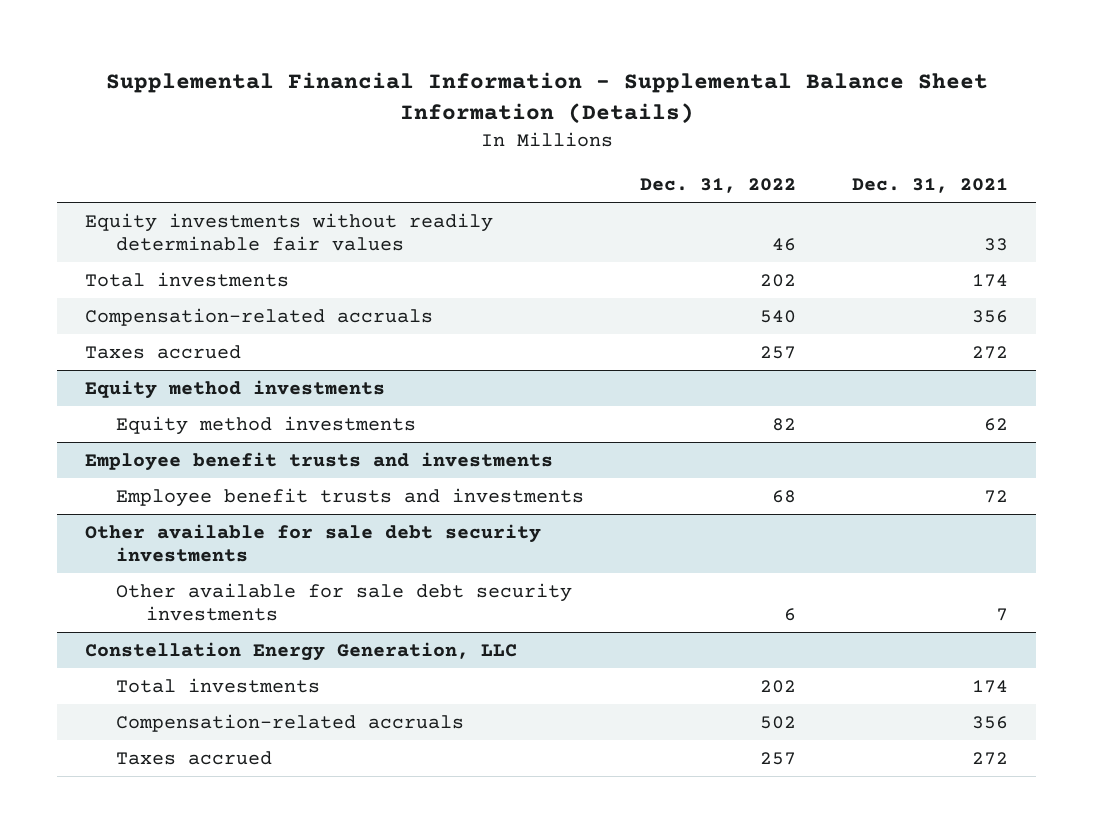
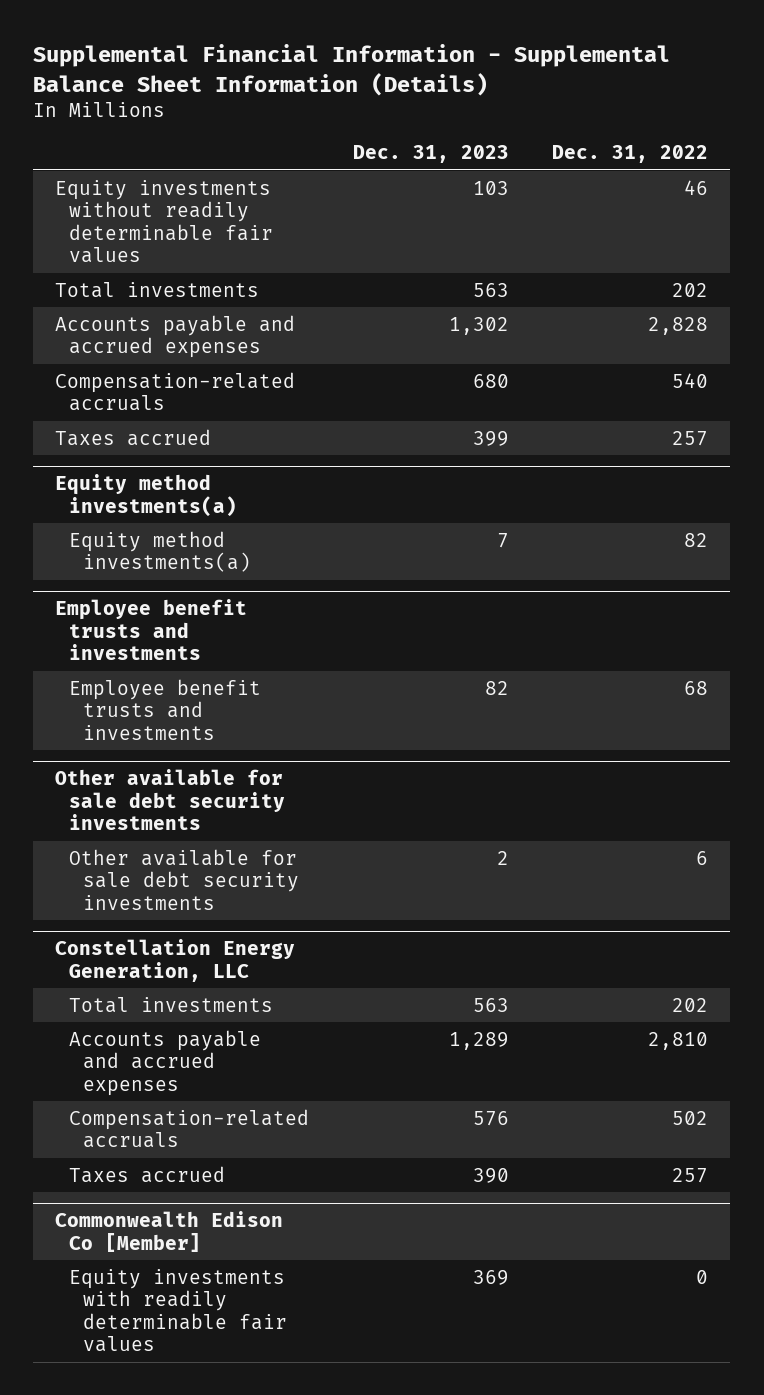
[851,177,1008,193] Dec. 31, 2021 -> none
none -> [352,145,509,164] Dec. 31, 2023
none -> [55,314,296,359] Accounts payable and accrued expenses
[85,379,386,399] Equity method investments -> [55,473,237,517] Equity method investments(a)
[115,415,416,435] Equity method investments -> [68,530,251,573] Equity method investments(a)
none -> [68,1029,261,1096] Accounts payable and accrued expenses
none -> [55,1210,284,1252] Commonwealth Edison Co [Member]
none -> [68,1268,287,1353] Equity investments with readily determinable fair values

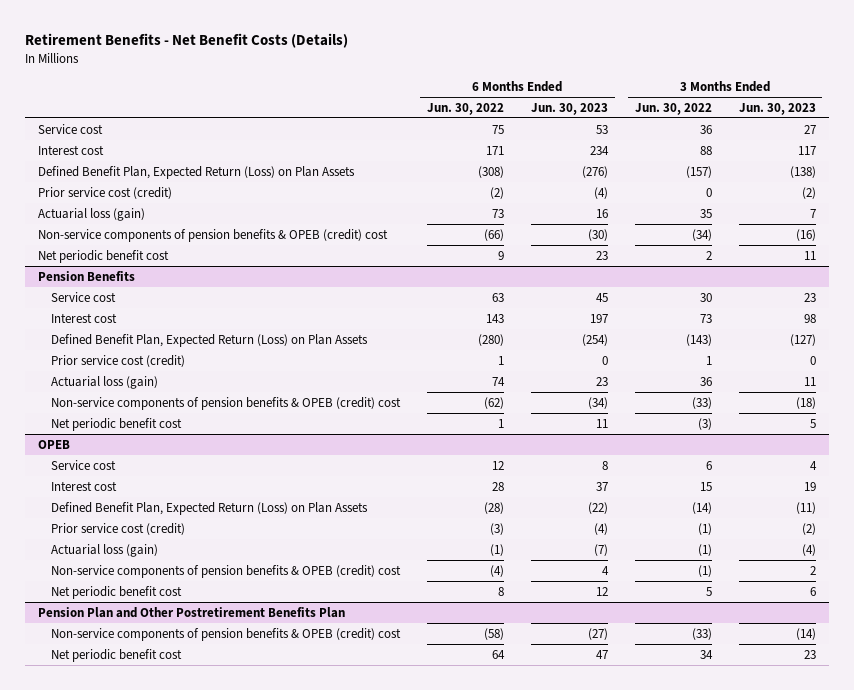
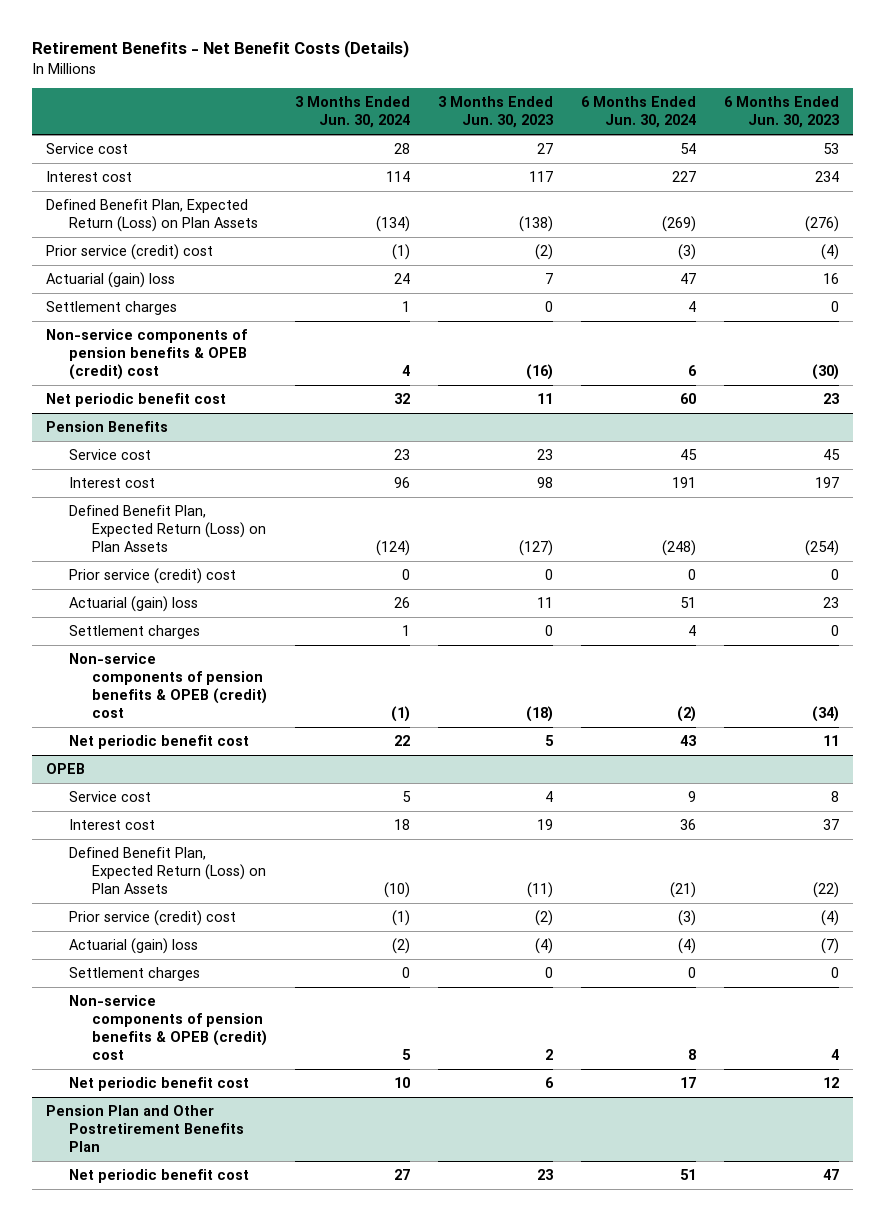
[427,102,505,115] Jun. 30, 2022 -> none
[634,102,712,115] Jun. 30, 2022 -> none
none -> [294,96,410,129] 3 Months Ended Jun. 30, 2024
none -> [580,96,696,129] 6 Months Ended Jun. 30, 2024
[38,186,173,199] Prior service cost (credit) -> [46,244,214,261] Prior service (credit) cost
[38,207,146,221] Actuarial loss (gain) -> [46,272,176,289] Actuarial (gain) loss
none -> [46,301,178,316] Settlement charges
[51,354,186,367] Prior service cost (credit) -> [68,568,236,585] Prior service (credit) cost
[51,375,159,389] Actuarial loss (gain) -> [68,596,198,613] Actuarial (gain) loss
none -> [68,625,200,640] Settlement charges
[51,522,186,535] Prior service cost (credit) -> [68,910,236,927] Prior service (credit) cost
[51,543,159,557] Actuarial loss (gain) -> [68,938,198,955] Actuarial (gain) loss
none -> [68,967,200,982] Settlement charges
[51,627,402,641] Non-service components of pension benefits & OPEB (credit) cost -> none

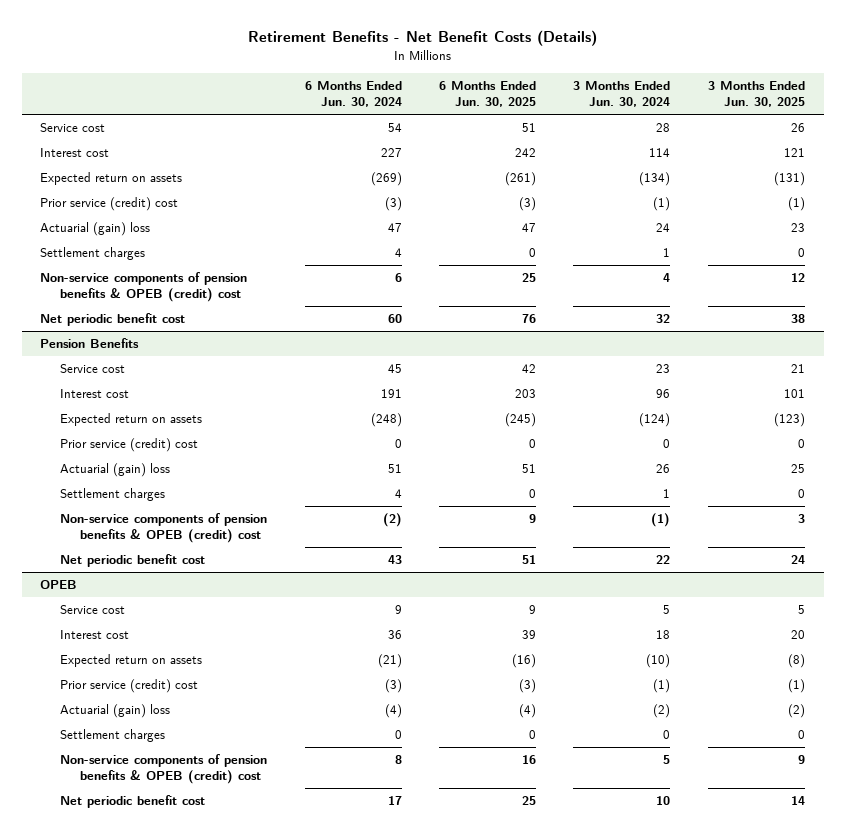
[437,96,553,129] 3 Months Ended Jun. 30, 2023 -> none
[723,96,839,129] 6 Months Ended Jun. 30, 2023 -> none
none -> [439,81,537,108] 6 Months Ended Jun. 30, 2025
none -> [707,81,805,108] 3 Months Ended Jun. 30, 2025
[46,199,258,233] Defined Benefit Plan, Expected Return (Loss) on Plan Assets -> [40,172,183,186] Expected return on assets
[68,505,266,553] Defined Benefit Plan, Expected Return (Loss) on Plan Assets -> [60,413,203,427] Expected return on assets
[68,847,266,895] Defined Benefit Plan, Expected Return (Loss) on Plan Assets -> [60,654,203,668] Expected return on assets
[46,1105,244,1153] Pension Plan and Other Postretirement Benefits Plan -> none
[68,1169,249,1184] Net periodic benefit cost -> none

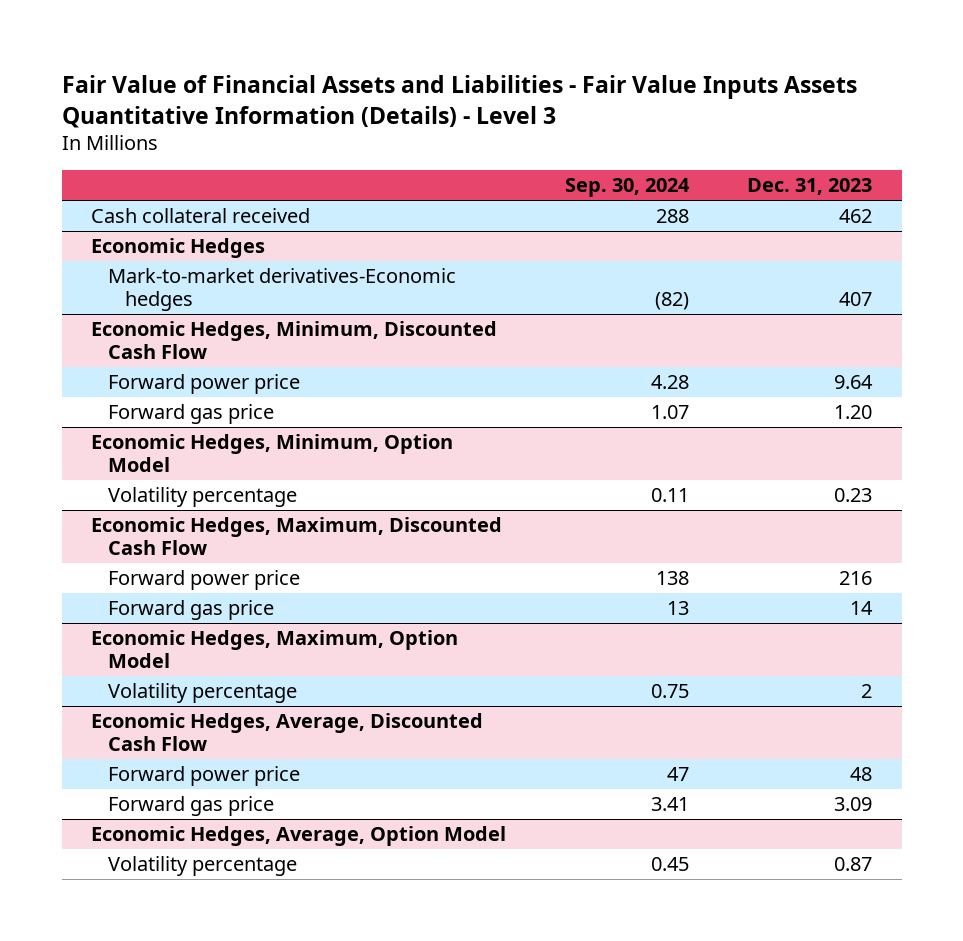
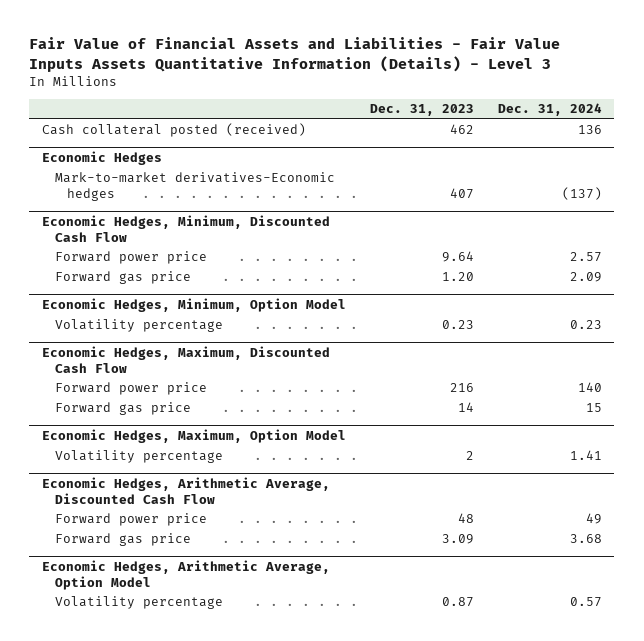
[564,178,690,198] Sep. 30, 2024 -> none
none -> [498,103,603,117] Dec. 31, 2024
[91,208,311,224] Cash collateral received -> [41,123,306,138] Cash collateral posted (received)
[91,713,484,752] Economic Hedges, Average, Discounted Cash Flow -> [41,477,330,504] Economic Hedges, Arithmetic Average, Discounted Cash Flow
[91,826,507,847] Economic Hedges, Average, Option Model -> [41,560,330,590] Economic Hedges, Arithmetic Average, Option Model

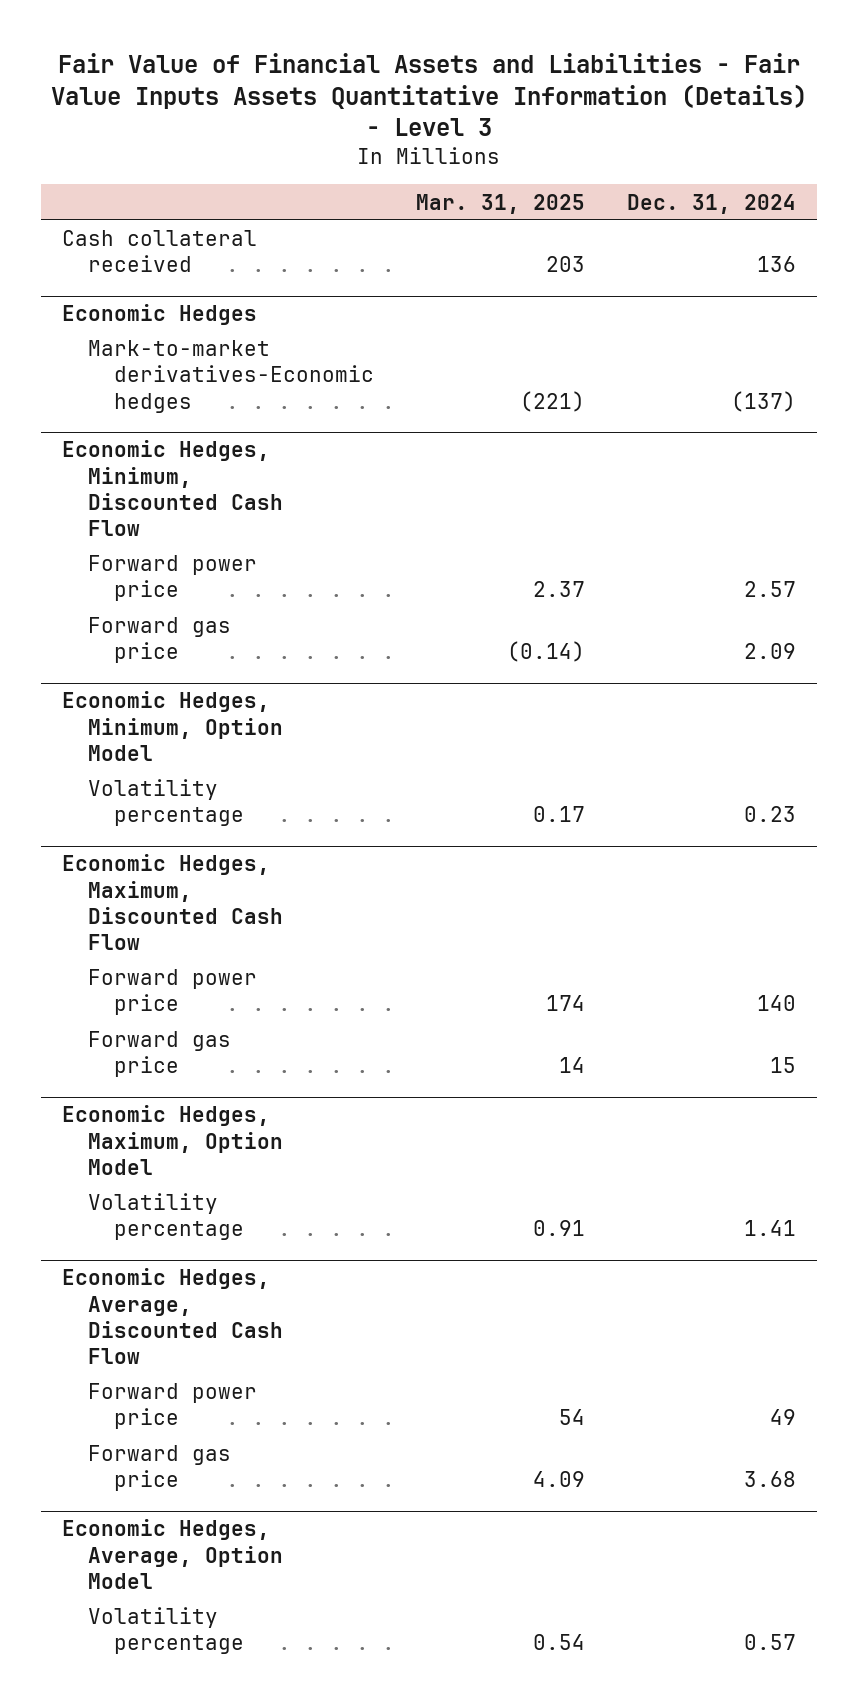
[369,104,474,117] Dec. 31, 2023 -> none
none -> [416,193,586,214] Mar. 31, 2025
[41,123,306,138] Cash collateral posted (received) -> [62,230,258,273] Cash collateral received
[41,477,330,504] Economic Hedges, Arithmetic Average, Discounted Cash Flow -> [62,1268,284,1365] Economic Hedges, Average, Discounted Cash Flow
[41,560,330,590] Economic Hedges, Arithmetic Average, Option Model -> [62,1519,284,1589] Economic Hedges, Average, Option Model

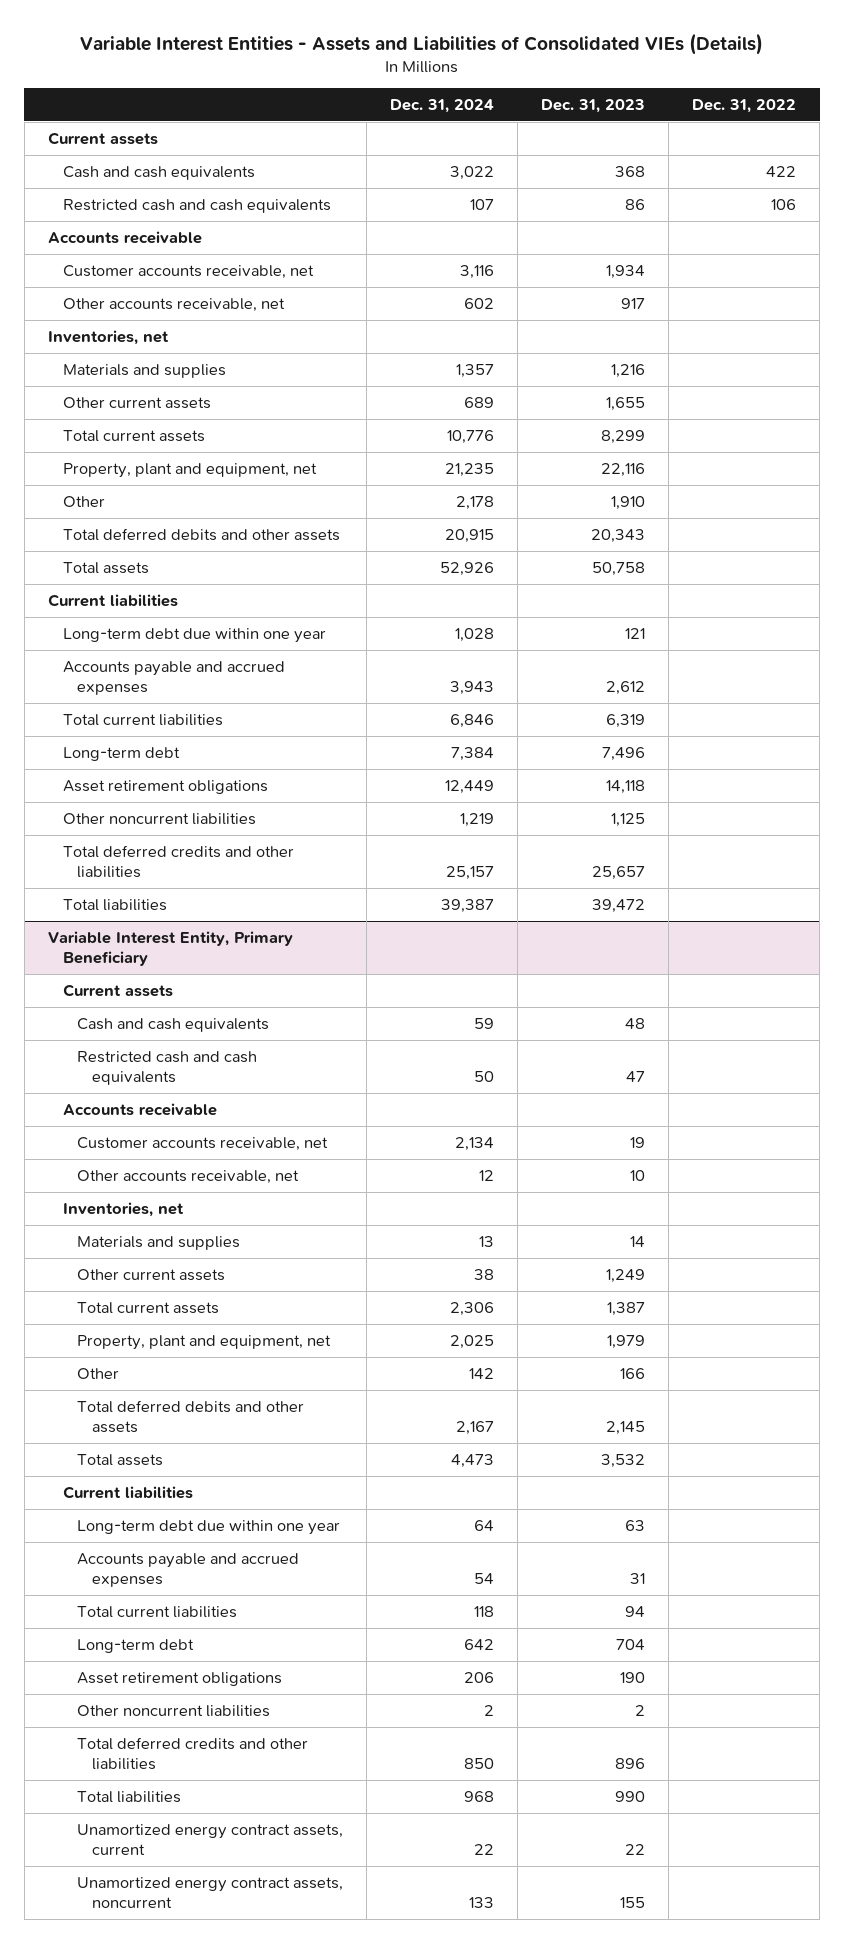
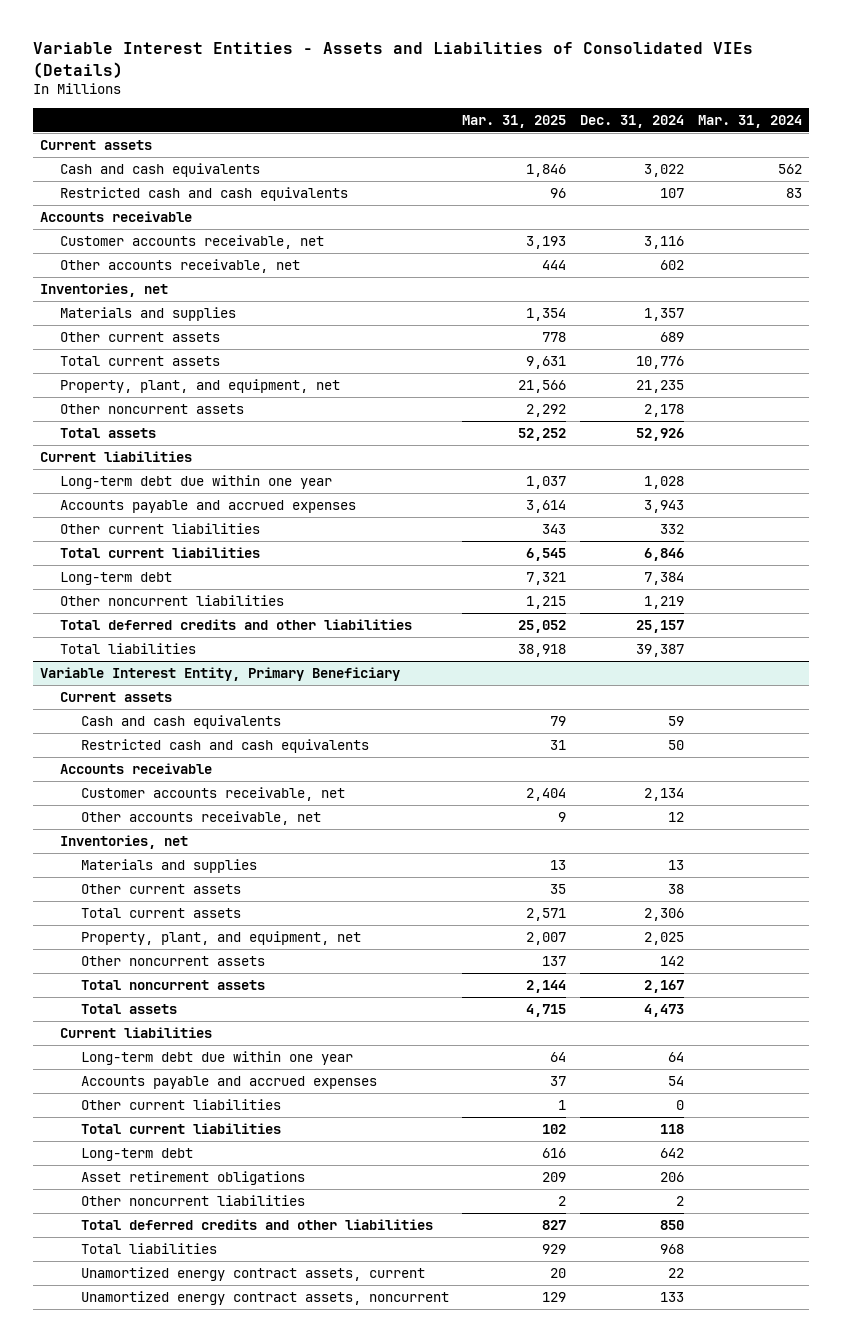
[541,99,646,114] Dec. 31, 2023 -> none
[692,99,797,114] Dec. 31, 2022 -> none
none -> [462,114,567,128] Mar. 31, 2025
none -> [697,114,802,128] Mar. 31, 2024
[62,527,340,541] Total deferred debits and other assets -> none
[62,462,317,478] Property, plant and equipment, net -> [60,379,341,394] Property, plant, and equipment, net
[62,495,105,507] Other -> [60,404,245,415] Other noncurrent assets
none -> [60,523,261,535] Other current liabilities
[62,779,268,794] Asset retirement obligations -> none
[77,1334,332,1350] Property, plant and equipment, net -> [80,931,361,946] Property, plant, and equipment, net
[77,1367,120,1379] Other -> [80,956,265,967] Other noncurrent assets
[77,1399,305,1434] Total deferred debits and other assets -> [80,980,265,991] Total noncurrent assets
none -> [80,1099,281,1111] Other current liabilities

